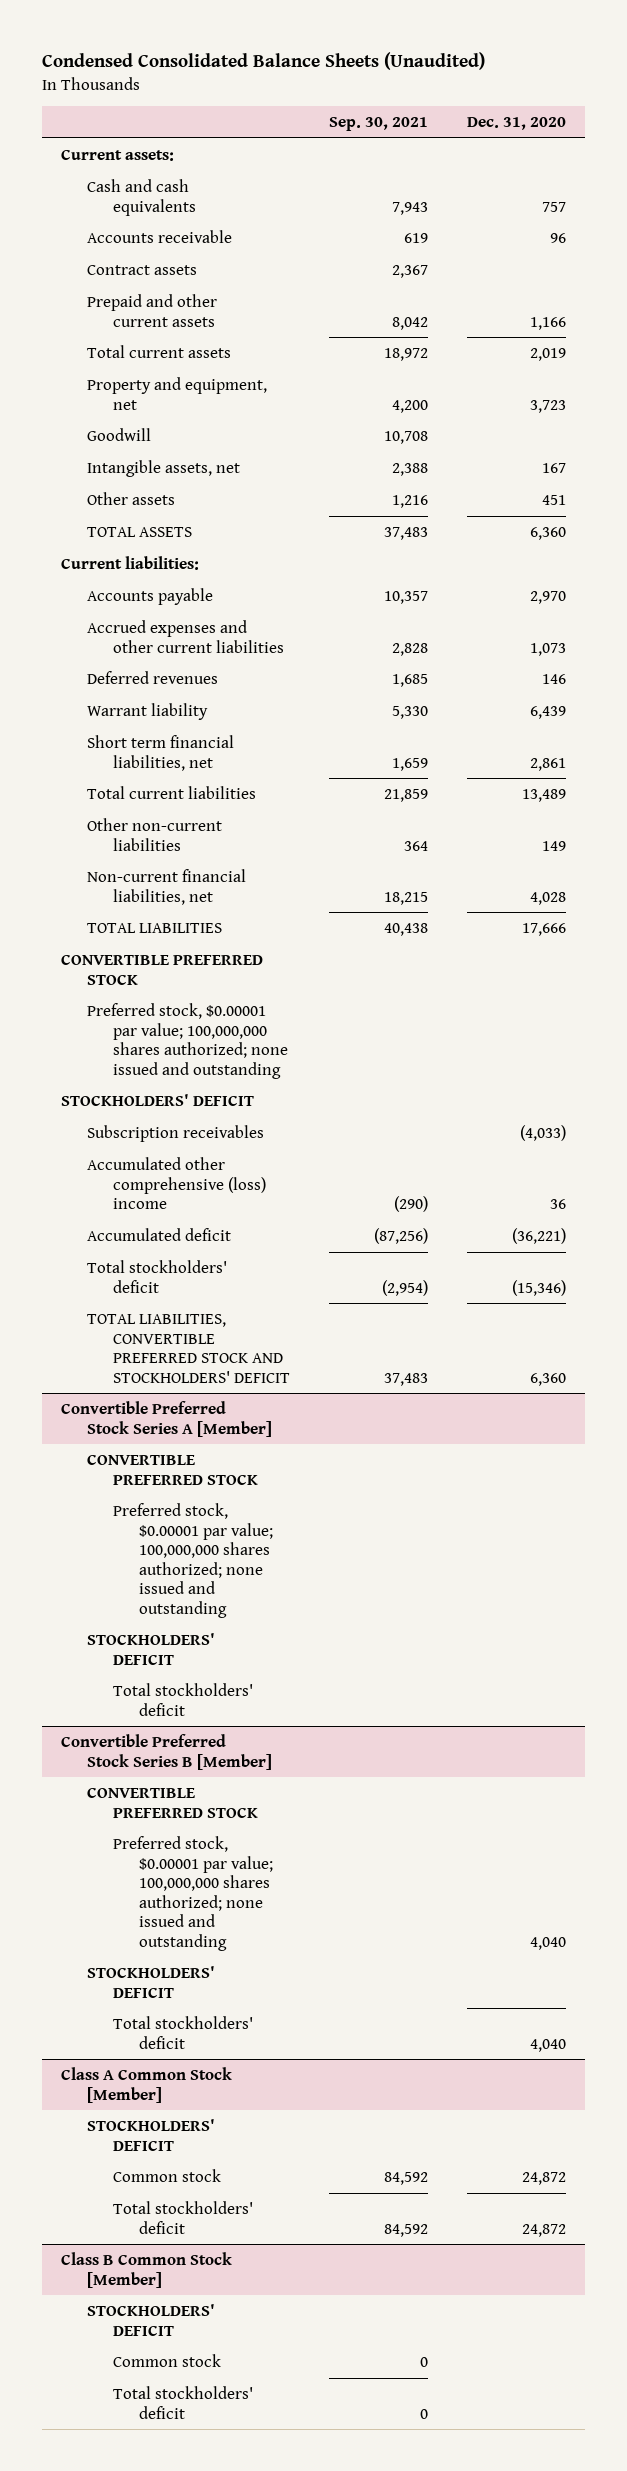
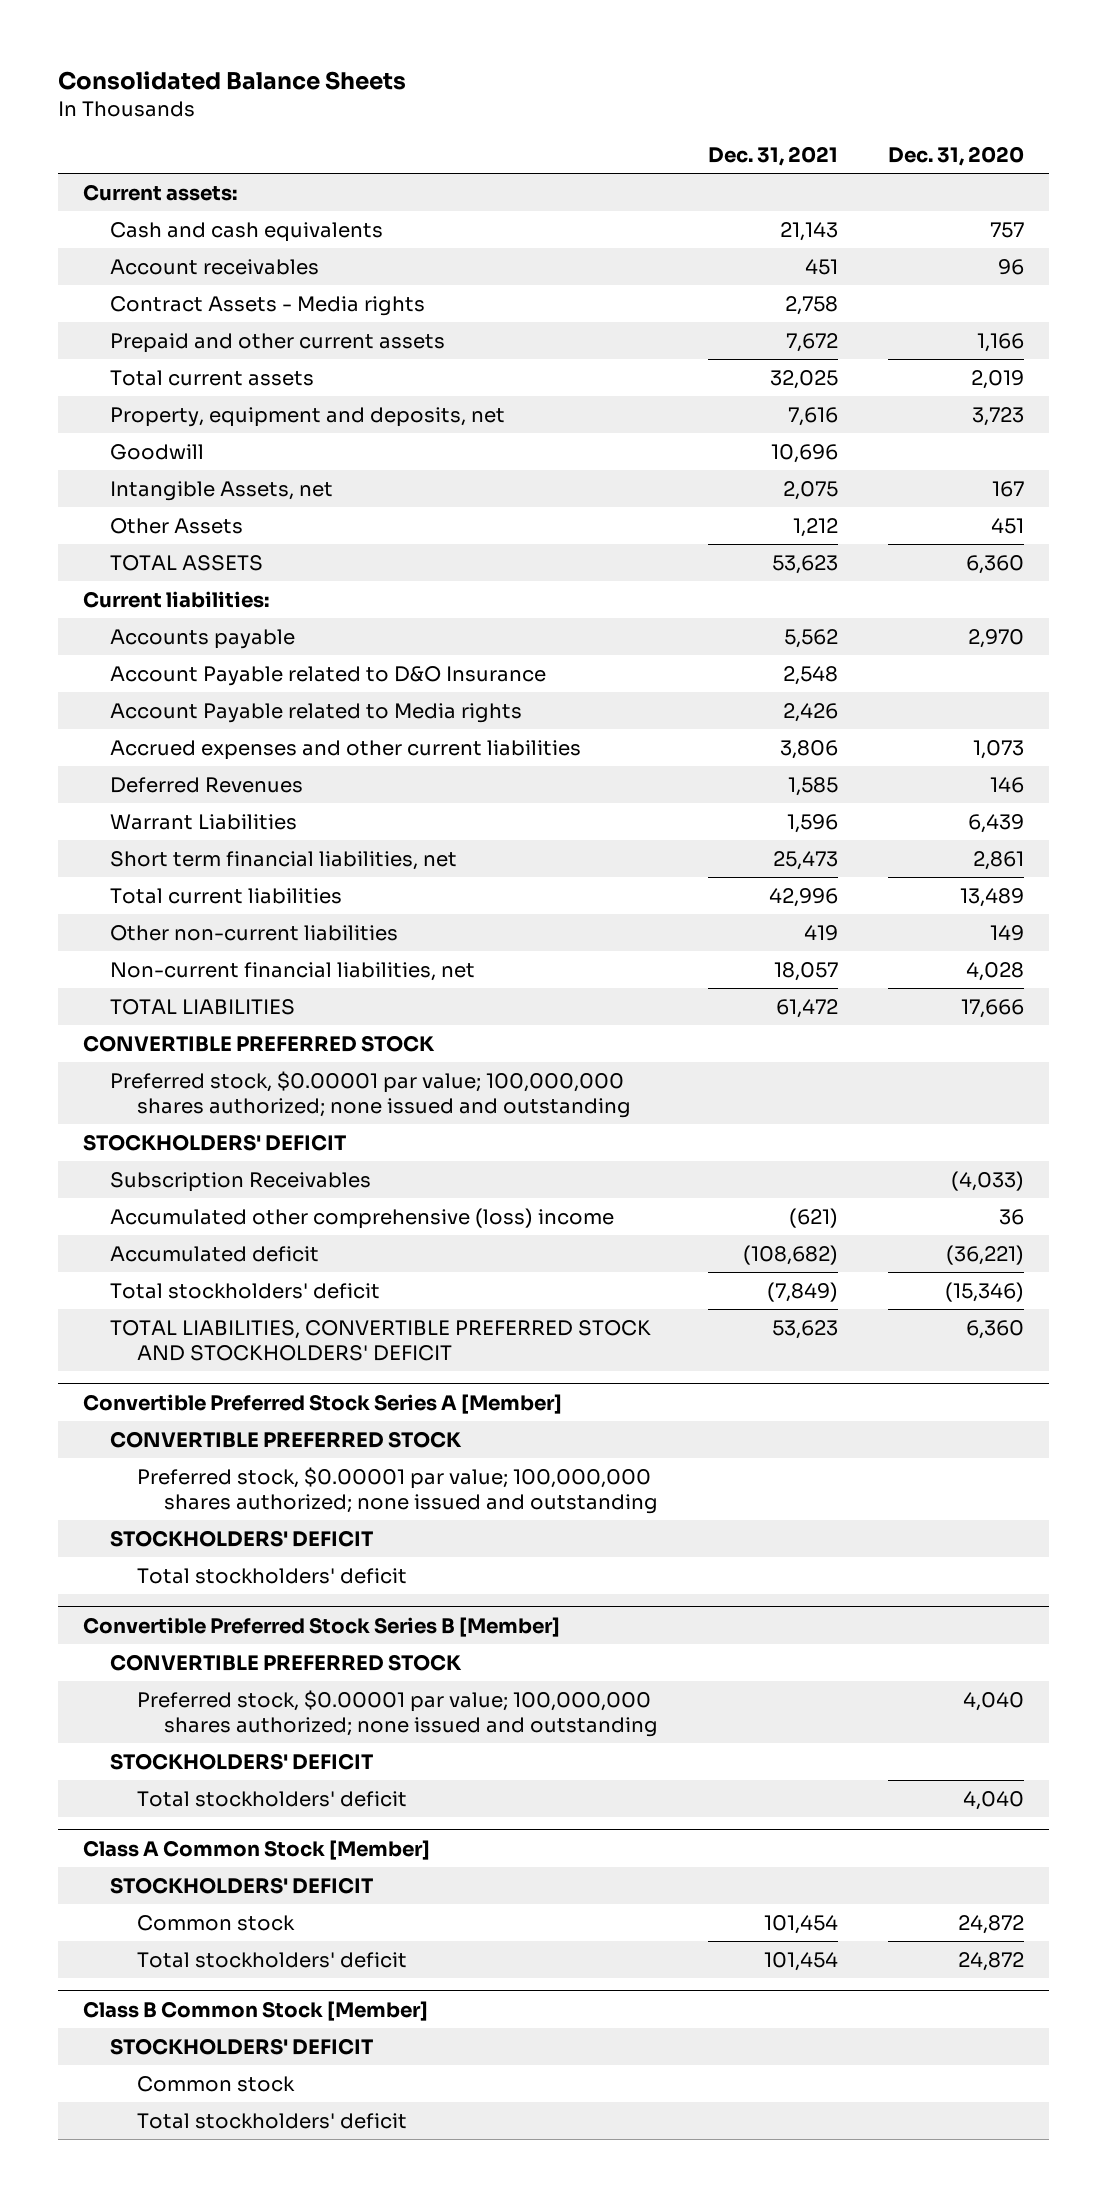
[41,52,485,71] Condensed Consolidated Balance Sheets (Unaudited) -> [57,71,406,91] Consolidated Balance Sheets
[328,117,428,132] Sep. 30, 2021 -> none
none -> [708,146,839,167] Dec. 31, 2021
[86,230,232,244] Accounts receivable -> [110,258,320,275] Account receivables
[86,265,197,276] Contract assets -> [110,295,426,316] Contract Assets - Media rights
[86,377,267,410] Property and equipment, net -> [110,406,506,427] Property, equipment and deposits, net
[86,460,240,478] Intangible assets, net -> [110,480,334,501] Intangible Assets, net
[86,492,175,506] Other assets -> [110,517,244,534] Other Assets
none -> [110,665,547,686] Account Payable related to D&O Insurance
none -> [110,702,523,723] Account Payable related to Media rights
[86,671,218,685] Deferred revenues -> [110,776,304,793] Deferred Revenues
[86,703,208,721] Warrant liability -> [110,813,298,830] Warrant Liabilities
[86,1125,264,1143] Subscription receivables -> [110,1171,372,1192] Subscription Receivables

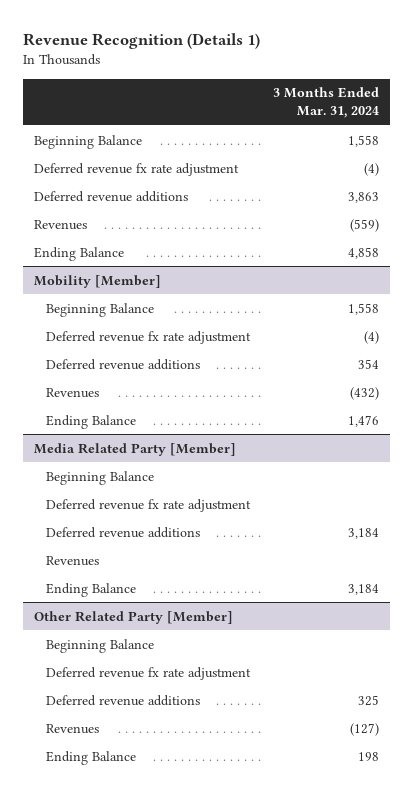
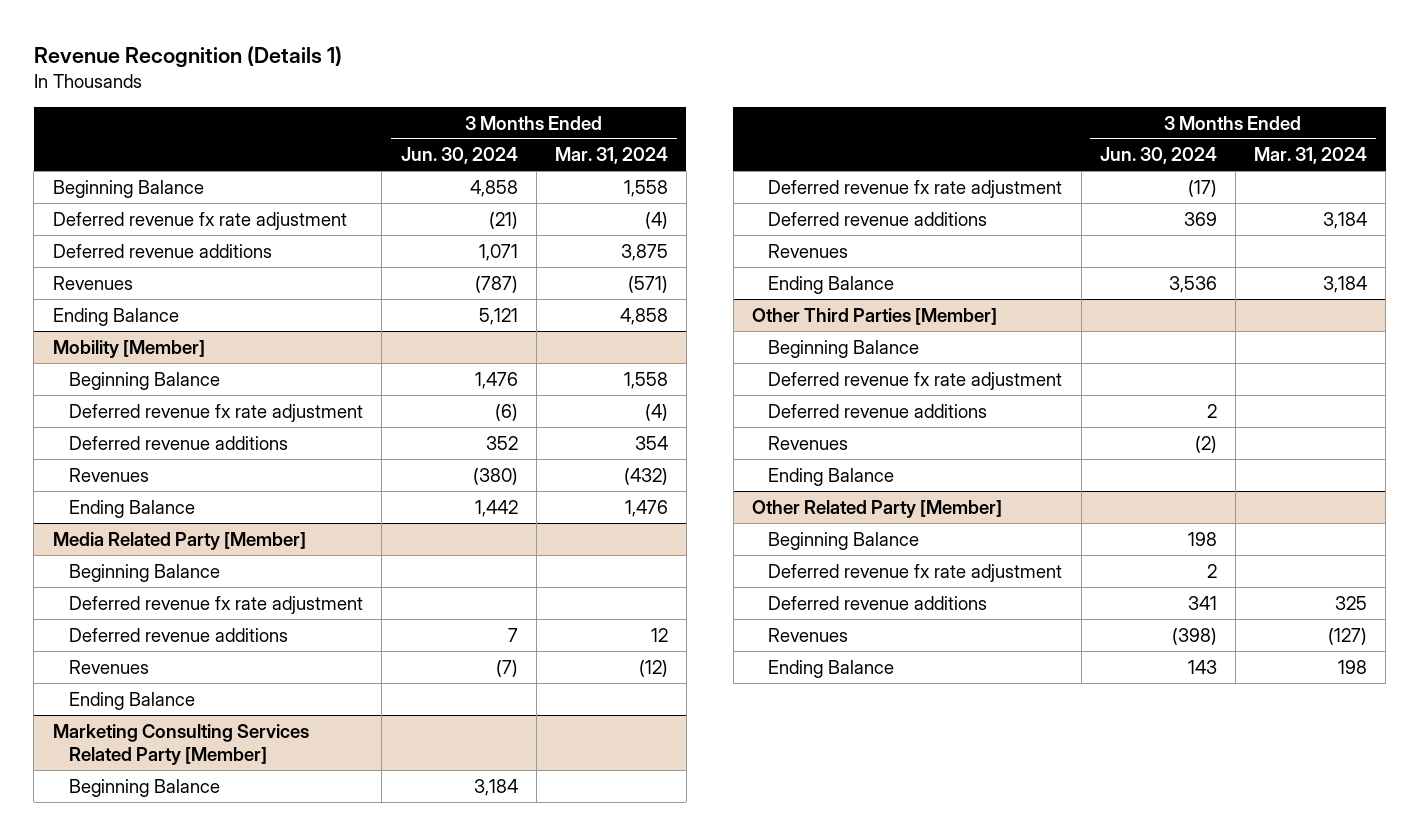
none -> [400,147,518,165] Jun. 30, 2024
[347,191,379,203] 3,863 -> [620,243,668,261] 3,875
[349,218,379,232] (559) -> [627,275,668,293] (571)
none -> [69,627,289,642] Deferred revenue additions
none -> [69,659,150,674] Revenues
none -> [69,691,196,710] Ending Balance
none -> [52,723,309,766] Marketing Consulting Services Related Party [Member]
none -> [69,778,221,797] Beginning Balance
none -> [768,179,1063,198] Deferred revenue fx rate adjustment
none -> [751,307,997,325] Other Third Parties [Member]
none -> [768,339,920,358] Beginning Balance
none -> [768,371,1063,390] Deferred revenue fx rate adjustment
none -> [768,403,988,418] Deferred revenue additions
none -> [768,435,849,450] Revenues
none -> [768,467,895,486] Ending Balance

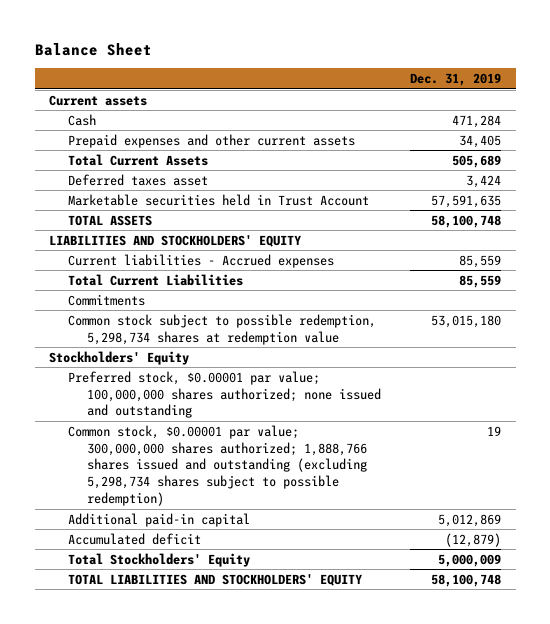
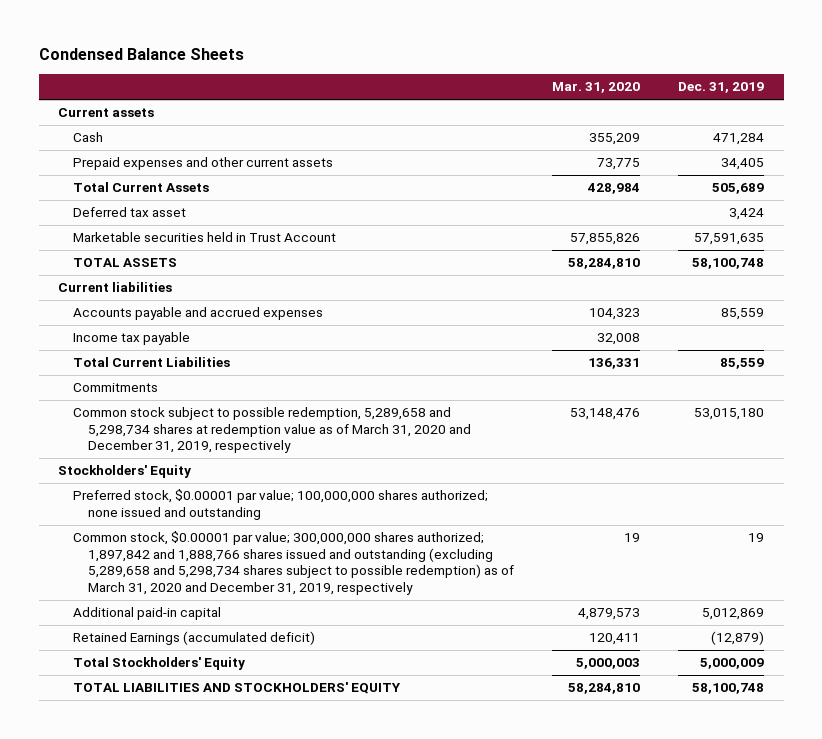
[34,42,152,56] Balance Sheet -> [38,48,244,61] Condensed Balance Sheets
none -> [551,82,640,94] Mar. 31, 2020
[68,173,209,186] Deferred taxes asset -> [72,207,186,218] Deferred tax asset
[49,234,302,247] LIABILITIES AND STOCKHOLDERS' EQUITY -> none
none -> [58,282,173,293] Current liabilities
[68,253,335,268] Current liabilities - Accrued expenses -> [72,307,323,321] Accounts payable and accrued expenses
none -> [72,332,190,346] Income tax payable
[68,313,377,345] Common stock subject to possible redemption, 5,298,734 shares at redemption value -> [72,407,471,454] Common stock subject to possible redemption, 5,289,658 and 5,298,734 shares at redemption value as of March 31, 2020 and December 31, 2019, respectively
[68,424,368,506] Common stock, $0.00001 par value; 300,000,000 shares authorized; 1,888,766 shares issued and outstanding (excluding 5,298,734 shares subject to possible redemption) -> [72,531,514,595] Common stock, $0.00001 par value; 300,000,000 shares authorized; 1,897,842 and 1,888,766 shares issued and outstanding (excluding 5,289,658 and 5,298,734 shares subject to possible redemption) as of March 31, 2020 and December 31, 2019, respectively
[68,532,202,545] Accumulated deficit -> [72,631,315,646] Retained Earnings (accumulated deficit)

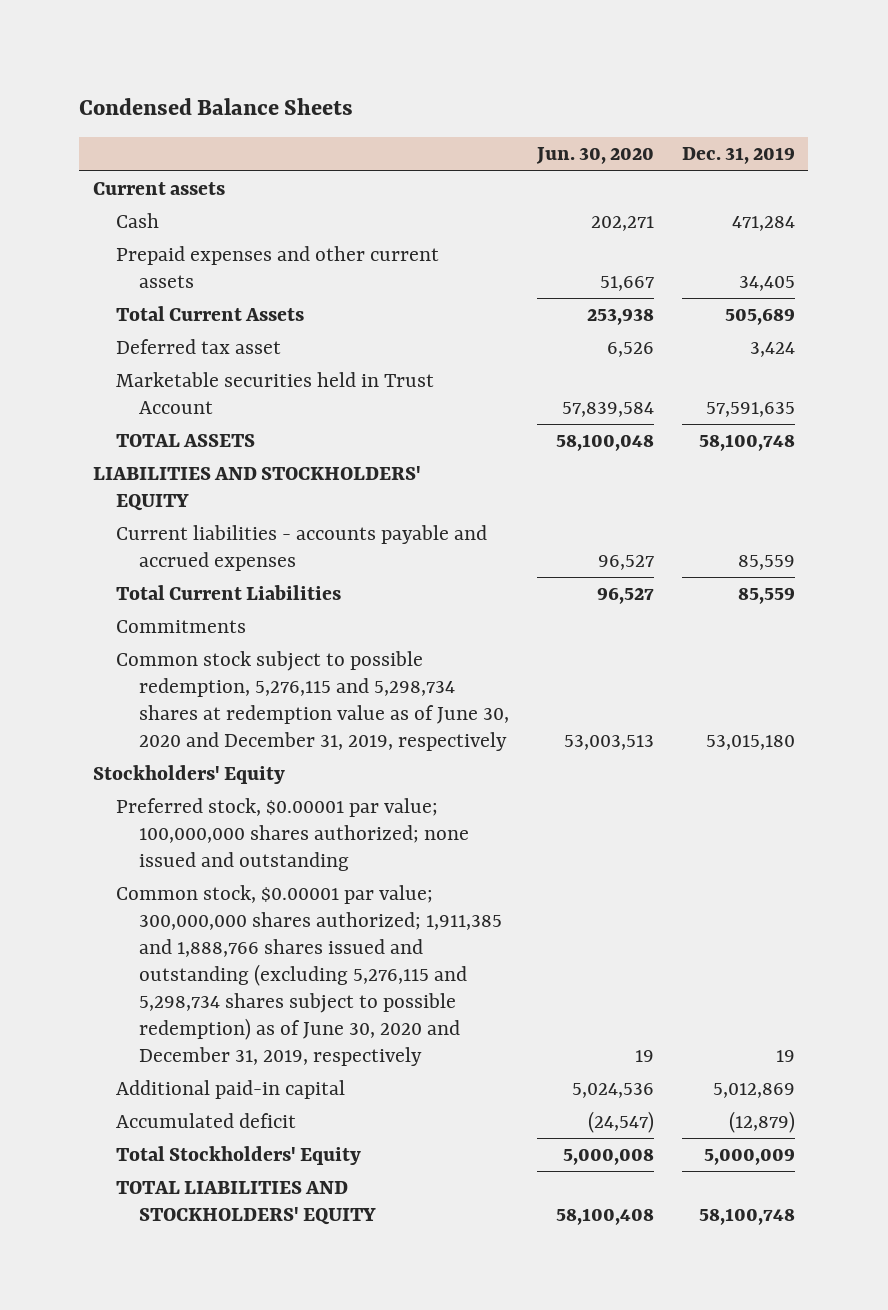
[551,82,640,94] Mar. 31, 2020 -> none
none -> [535,147,654,165] Jun. 30, 2020
[58,282,173,293] Current liabilities -> none
[72,332,190,346] Income tax payable -> none
none -> [93,466,422,512] LIABILITIES AND STOCKHOLDERS' EQUITY
[72,307,323,321] Accounts payable and accrued expenses -> [115,525,487,572] Current liabilities - accounts payable and accrued expenses
[72,407,471,454] Common stock subject to possible redemption, 5,289,658 and 5,298,734 shares at redemption value as of March 31, 2020 and December 31, 2019, respectively -> [115,651,509,752] Common stock subject to possible redemption, 5,276,115 and 5,298,734 shares at redemption value as of June 30, 2020 and December 31, 2019, respectively
[72,531,514,595] Common stock, $0.00001 par value; 300,000,000 shares authorized; 1,897,842 and 1,888,766 shares issued and outstanding (excluding 5,289,658 and 5,298,734 shares subject to possible redemption) as of March 31, 2020 and December 31, 2019, respectively -> [115,885,502,1067] Common stock, $0.00001 par value; 300,000,000 shares authorized; 1,911,385 and 1,888,766 shares issued and outstanding (excluding 5,276,115 and 5,298,734 shares subject to possible redemption) as of June 30, 2020 and December 31, 2019, respectively
[72,631,315,646] Retained Earnings (accumulated deficit) -> [115,1113,296,1129] Accumulated deficit

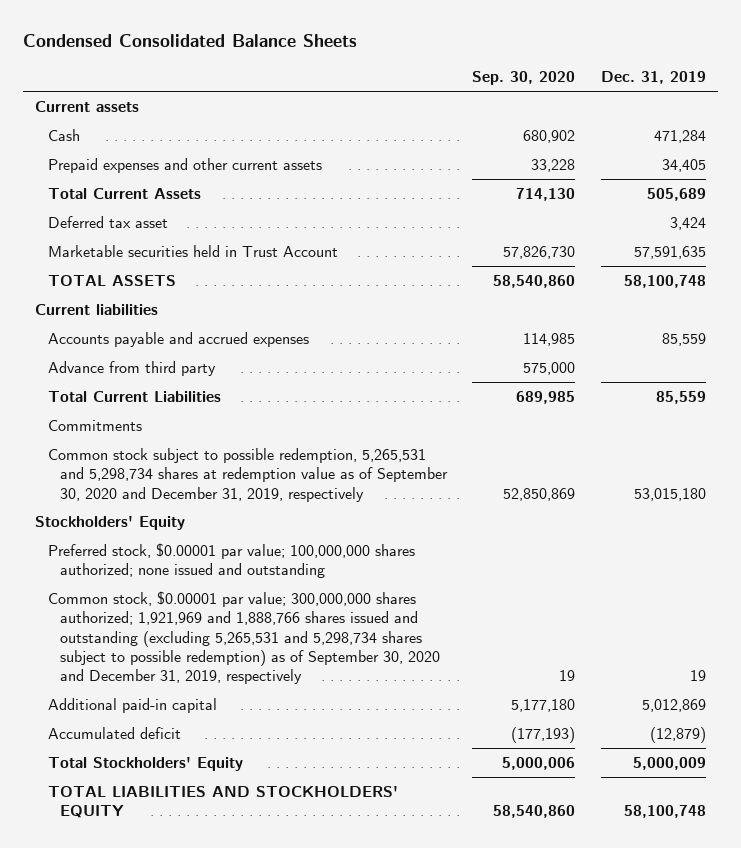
[79,97,354,115] Condensed Balance Sheets -> [22,33,357,47] Condensed Consolidated Balance Sheets
[535,147,654,165] Jun. 30, 2020 -> none
none -> [472,71,576,86] Sep. 30, 2020
[93,466,422,512] LIABILITIES AND STOCKHOLDERS' EQUITY -> none
none -> [35,303,159,315] Current liabilities
[115,525,487,572] Current liabilities - accounts payable and accrued expenses -> [47,331,309,347] Accounts payable and accrued expenses
none -> [47,360,216,376] Advance from third party
[115,651,509,752] Common stock subject to possible redemption, 5,276,115 and 5,298,734 shares at redemption value as of June 30, 2020 and December 31, 2019, respectively -> [47,447,449,502] Common stock subject to possible redemption, 5,265,531 and 5,298,734 shares at redemption value as of September 30, 2020 and December 31, 2019, respectively
[115,885,502,1067] Common stock, $0.00001 par value; 300,000,000 shares authorized; 1,911,385 and 1,888,766 shares issued and outstanding (excluding 5,276,115 and 5,298,734 shares subject to possible redemption) as of June 30, 2020 and December 31, 2019, respectively -> [47,590,441,685] Common stock, $0.00001 par value; 300,000,000 shares authorized; 1,921,969 and 1,888,766 shares issued and outstanding (excluding 5,265,531 and 5,298,734 shares subject to possible redemption) as of September 30, 2020 and December 31, 2019, respectively

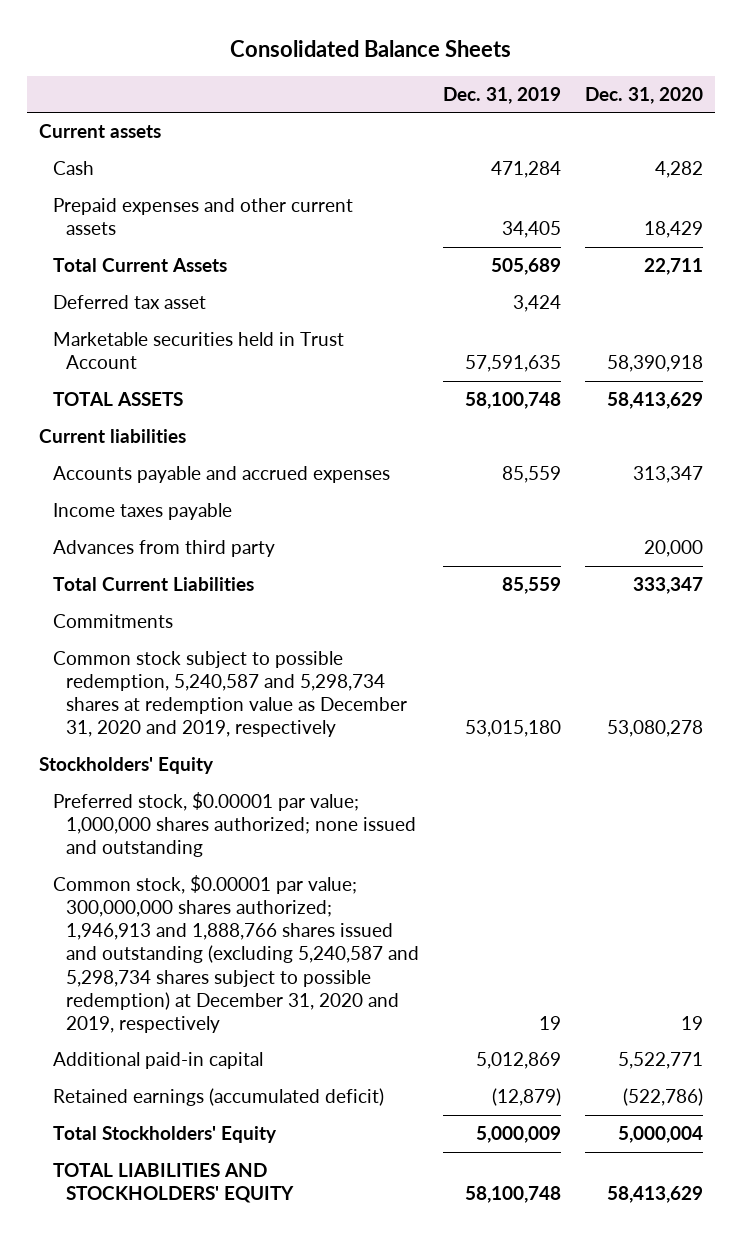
[22,33,357,47] Condensed Consolidated Balance Sheets -> [230,39,512,57] Consolidated Balance Sheets
[472,71,576,86] Sep. 30, 2020 -> none
none -> [584,86,703,104] Dec. 31, 2020
none -> [52,503,232,521] Income taxes payable
[47,360,216,376] Advance from third party -> [52,540,275,558] Advances from third party
[47,447,449,502] Common stock subject to possible redemption, 5,265,531 and 5,298,734 shares at redemption value as of September 30, 2020 and December 31, 2019, respectively -> [52,651,407,738] Common stock subject to possible redemption, 5,240,587 and 5,298,734 shares at redemption value as December 31, 2020 and 2019, respectively
[47,542,415,579] Preferred stock, $0.00001 par value; 100,000,000 shares authorized; none issued and outstanding -> [52,792,416,858] Preferred stock, $0.00001 par value; 1,000,000 shares authorized; none issued and outstanding
[47,590,441,685] Common stock, $0.00001 par value; 300,000,000 shares authorized; 1,921,969 and 1,888,766 shares issued and outstanding (excluding 5,265,531 and 5,298,734 shares subject to possible redemption) as of September 30, 2020 and December 31, 2019, respectively -> [52,875,419,1033] Common stock, $0.00001 par value; 300,000,000 shares authorized; 1,946,913 and 1,888,766 shares issued and outstanding (excluding 5,240,587 and 5,298,734 shares subject to possible redemption) at December 31, 2020 and 2019, respectively
[47,726,181,739] Accumulated deficit -> [52,1088,384,1107] Retained earnings (accumulated deficit)

